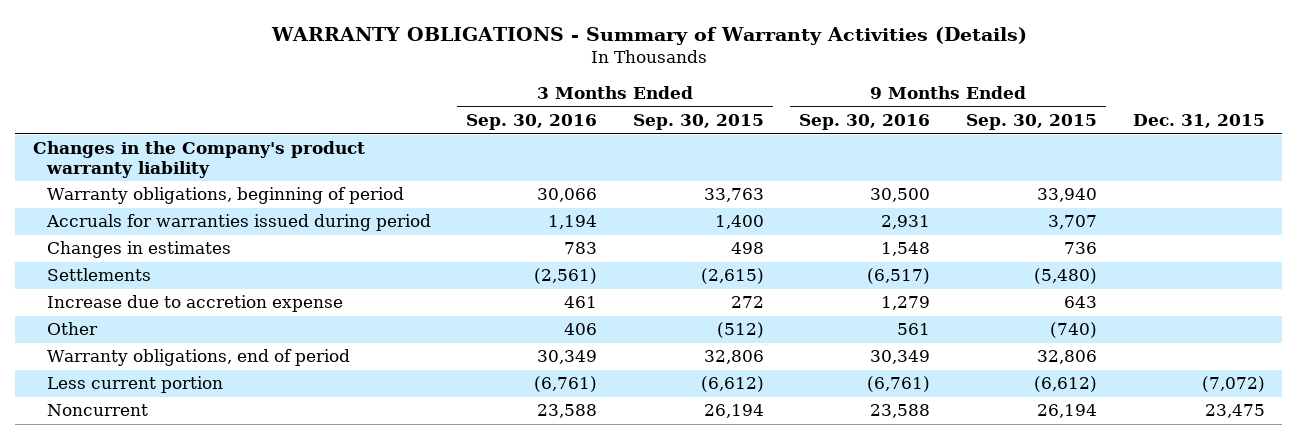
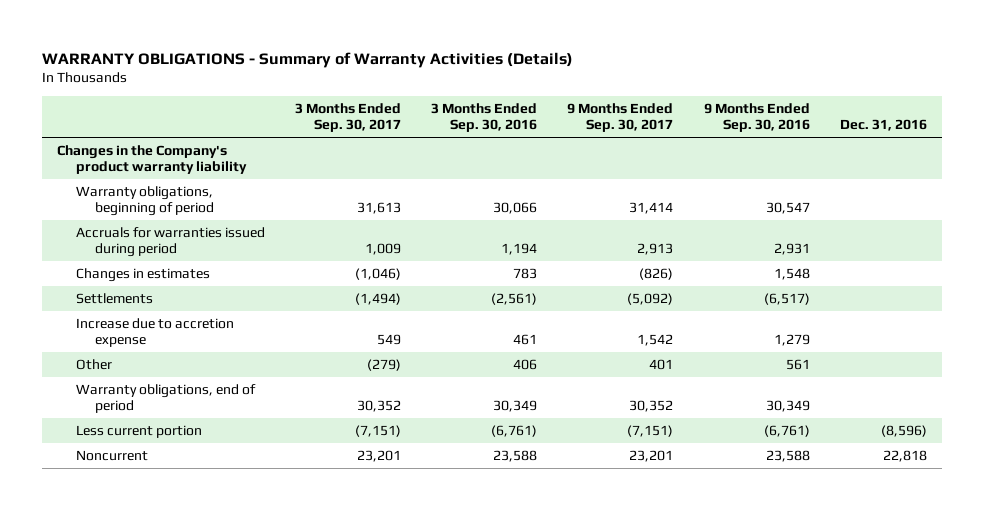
[632,114,764,131] Sep. 30, 2015 -> none
[965,114,1097,131] Sep. 30, 2015 -> none
[1132,114,1265,129] Dec. 31, 2015 -> none
none -> [294,103,401,133] 3 Months Ended Sep. 30, 2017
none -> [567,103,674,133] 9 Months Ended Sep. 30, 2017
none -> [839,119,927,132] Dec. 31, 2016
[870,188,931,203] 30,500 -> [765,201,810,214] 30,547

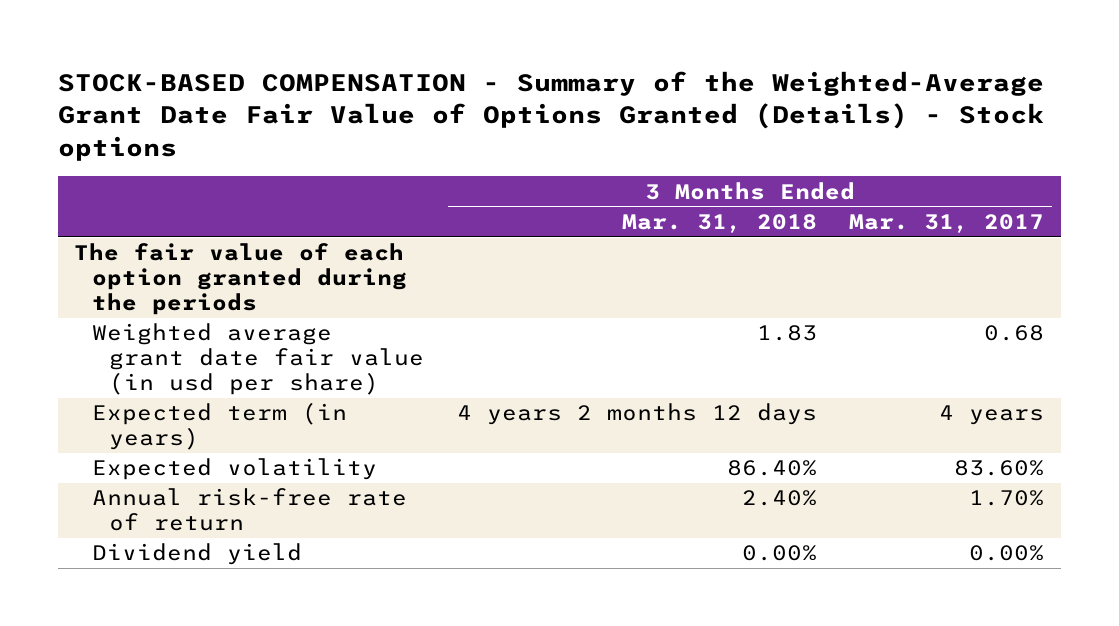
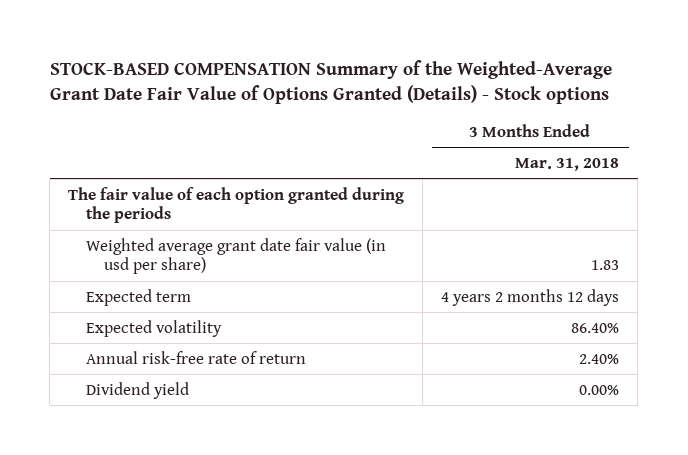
[58,70,1045,161] STOCK-BASED COMPENSATION - Summary of the Weighted-Average Grant Date Fair Value of Options Granted (Details) - Stock options -> [49,59,612,105] STOCK-BASED COMPENSATION Summary of the Weighted-Average Grant Date Fair Value of Options Granted (Details) - Stock options
[849,213,1045,233] Mar. 31, 2017 -> none
[91,402,347,451] Expected term (in years) -> [86,288,192,306] Expected term

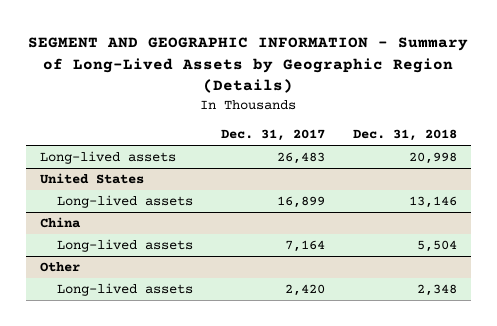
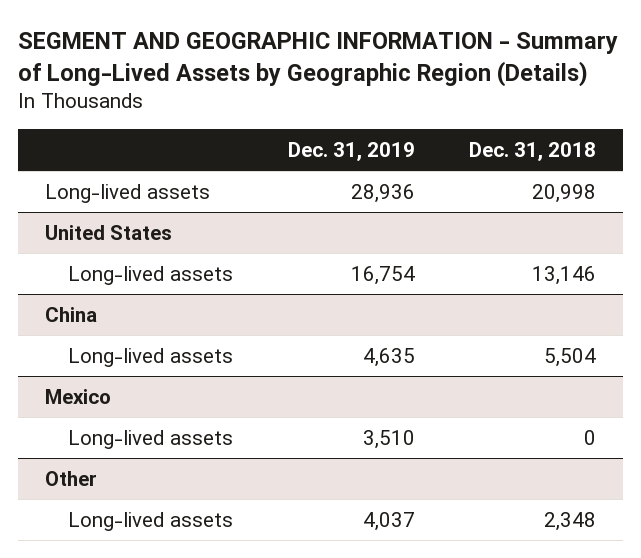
[220,129,325,142] Dec. 31, 2017 -> none
none -> [287,141,415,161] Dec. 31, 2019
none -> [44,388,111,404] Mexico
none -> [68,429,234,449] Long-lived assets

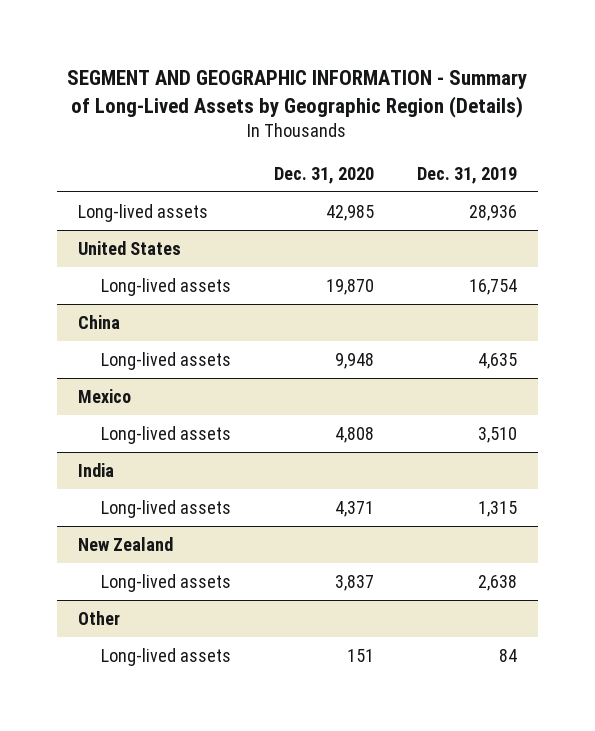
[468,141,596,161] Dec. 31, 2018 -> none
none -> [273,166,374,184] Dec. 31, 2020
none -> [78,462,115,477] India
none -> [100,499,231,518] Long-lived assets
none -> [78,536,174,551] New Zealand
none -> [100,573,231,592] Long-lived assets
[362,511,415,531] 4,037 -> [498,648,517,662] 84

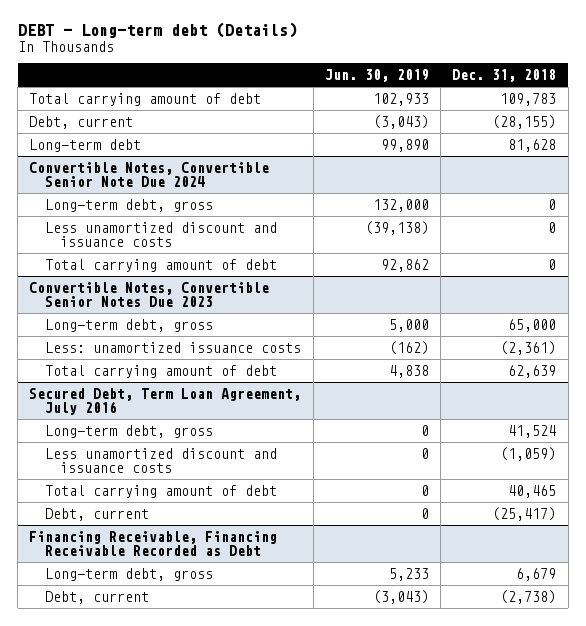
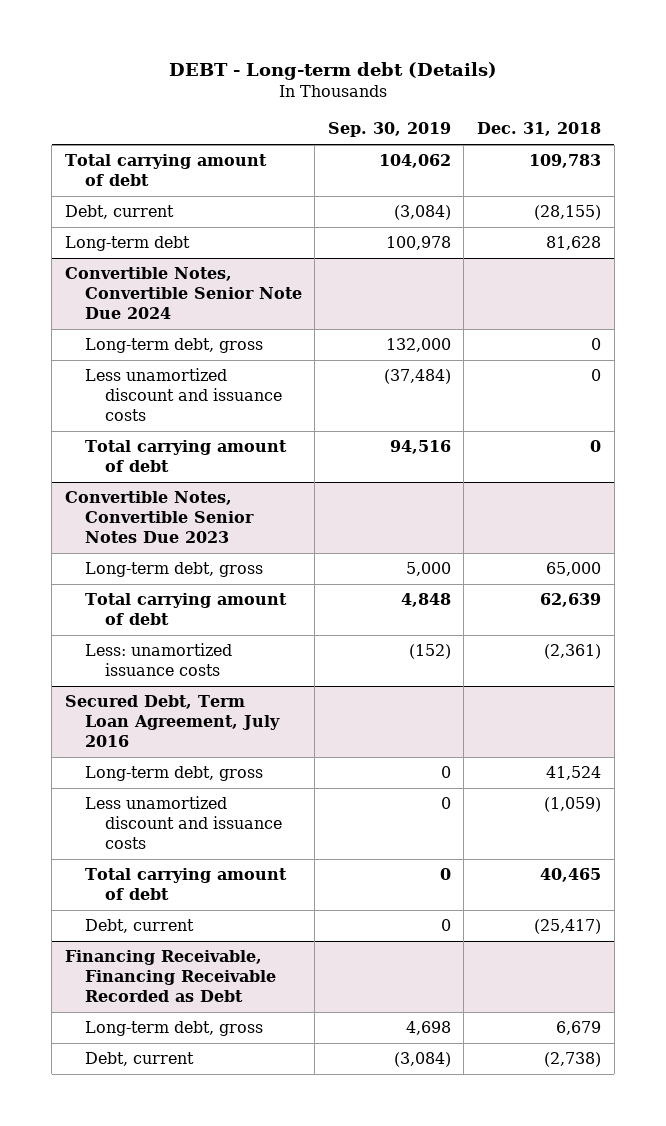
[324,69,429,83] Jun. 30, 2019 -> none
none -> [327,122,451,138] Sep. 30, 2019
[44,341,301,353] Less: unamortized issuance costs -> [84,643,232,677] Less: unamortized issuance costs

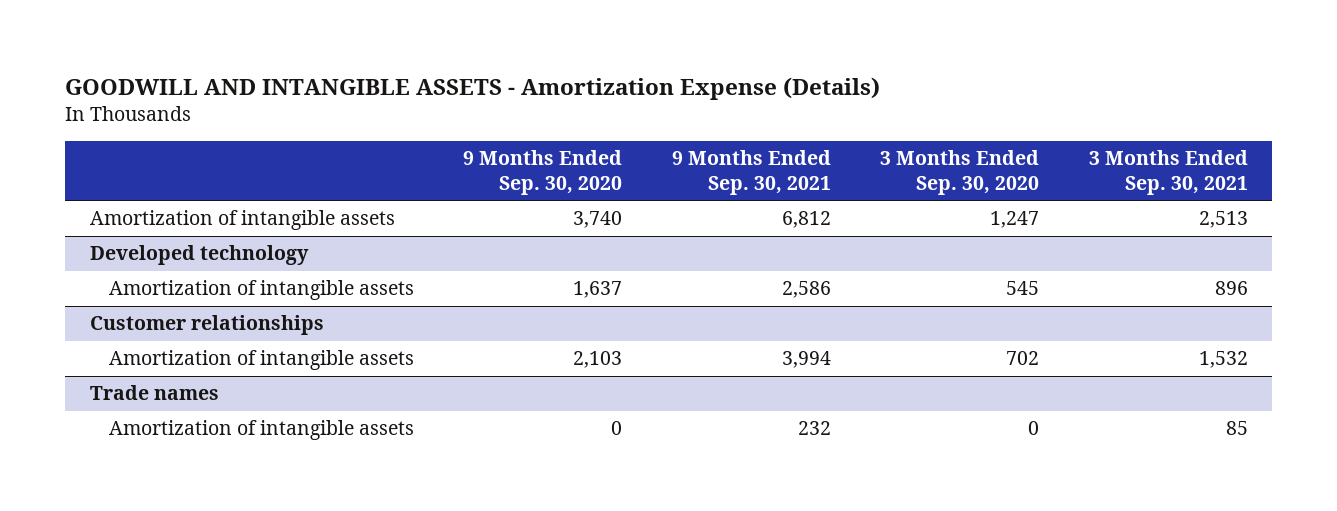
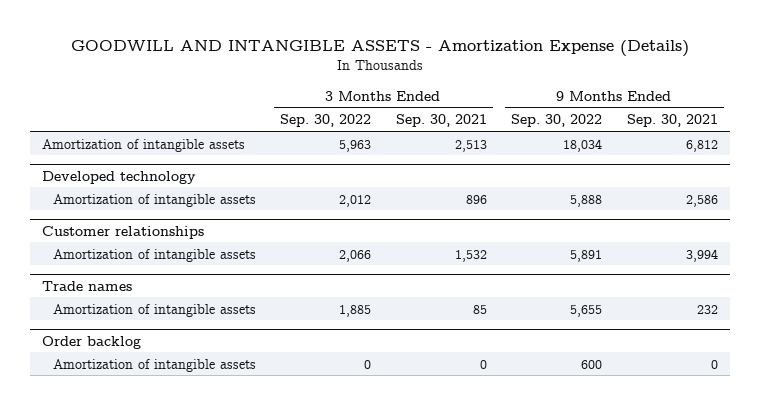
[463,150,623,195] 9 Months Ended Sep. 30, 2020 -> none
[880,150,1040,195] 3 Months Ended Sep. 30, 2020 -> none
none -> [280,114,372,128] Sep. 30, 2022
none -> [511,114,603,128] Sep. 30, 2022
none -> [42,335,142,349] Order backlog
none -> [52,358,256,372] Amortization of intangible assets

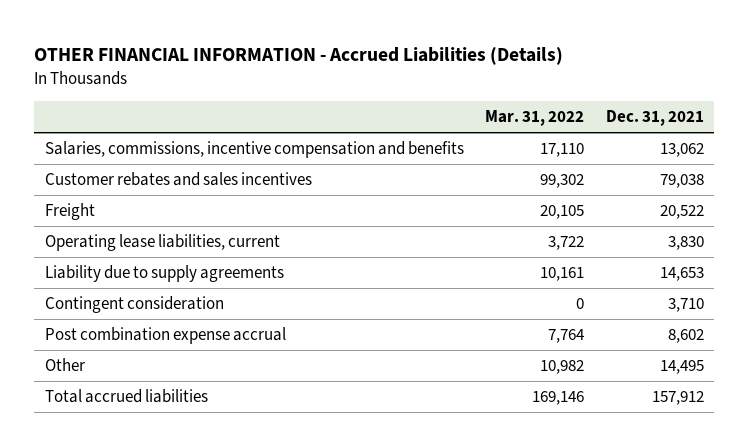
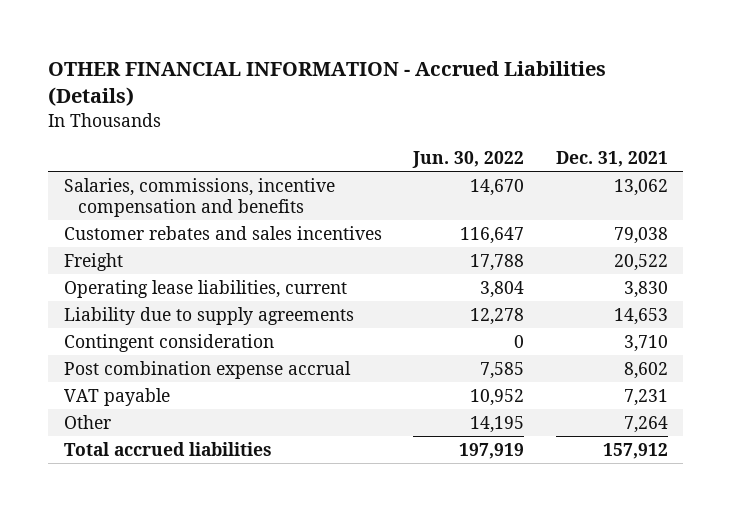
[485,110,585,127] Mar. 31, 2022 -> none
none -> [412,151,525,169] Jun. 30, 2022
none -> [64,387,171,406] VAT payable
[659,360,704,375] 14,495 -> [623,415,668,433] 7,264

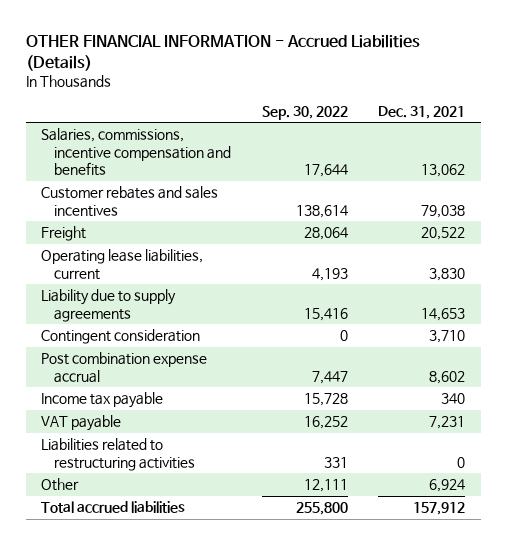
[412,151,525,169] Jun. 30, 2022 -> none
none -> [261,105,348,120] Sep. 30, 2022
none -> [40,392,163,409] Income tax payable
none -> [40,438,196,471] Liabilities related to restructuring activities
[623,415,668,433] 7,264 -> [429,479,466,493] 6,924

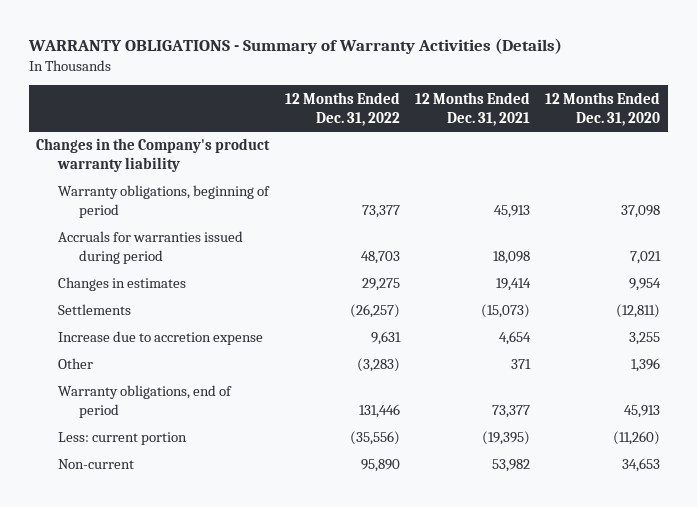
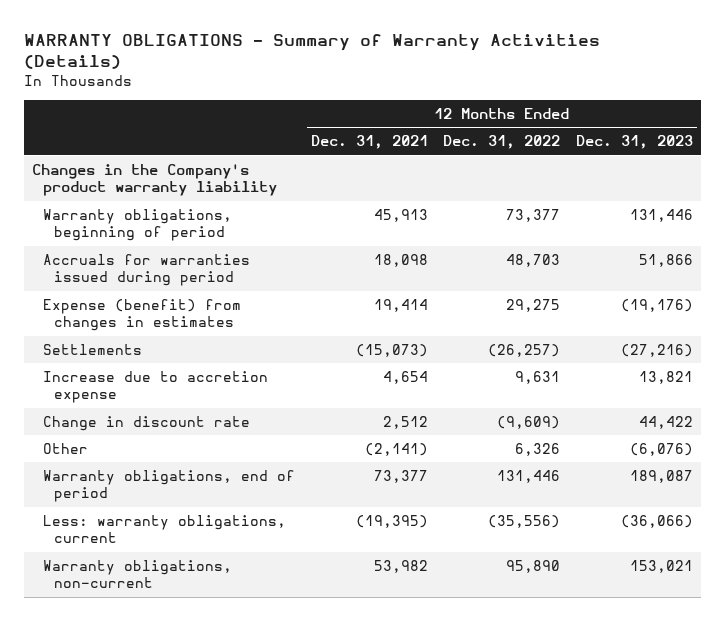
[545,91,661,126] 12 Months Ended Dec. 31, 2020 -> none
none -> [576,135,694,150] Dec. 31, 2023
[57,277,186,292] Changes in estimates -> [42,298,241,332] Expense (benefit) from changes in estimates
none -> [42,415,250,431] Change in discount rate
[356,358,400,373] (3,283) -> [515,442,561,456] 6,326
[510,359,531,370] 371 -> [364,442,428,456] (2,141)
[57,432,187,446] Less: current portion -> [42,514,286,544] Less: warranty obligations, current
[57,459,134,470] Non-current -> [42,559,232,589] Warranty obligations, non-current

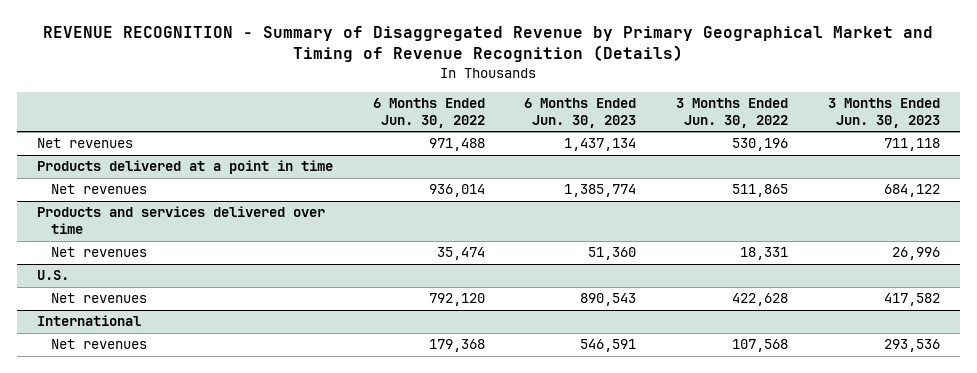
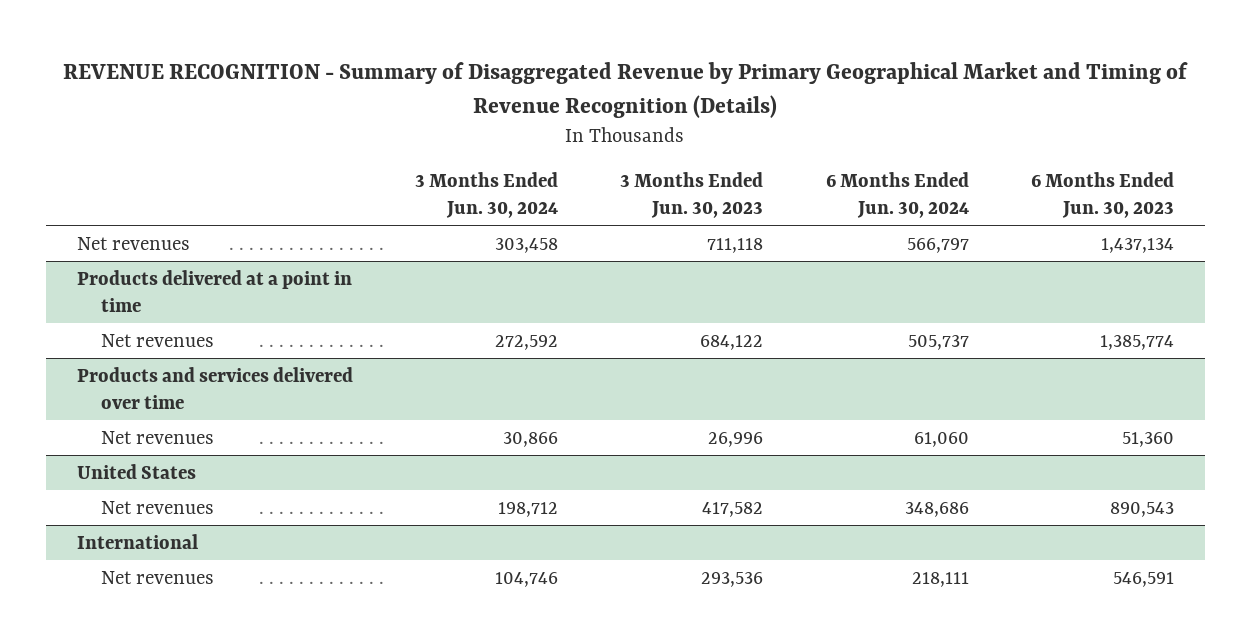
[372,98,485,129] 6 Months Ended Jun. 30, 2022 -> none
[676,98,789,129] 3 Months Ended Jun. 30, 2022 -> none
none -> [415,172,559,218] 3 Months Ended Jun. 30, 2024
none -> [825,172,969,218] 6 Months Ended Jun. 30, 2024
[36,270,69,281] U.S. -> [76,463,196,479] United States

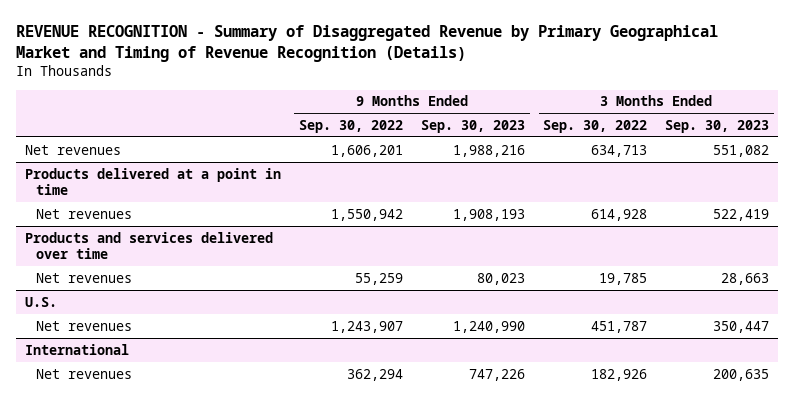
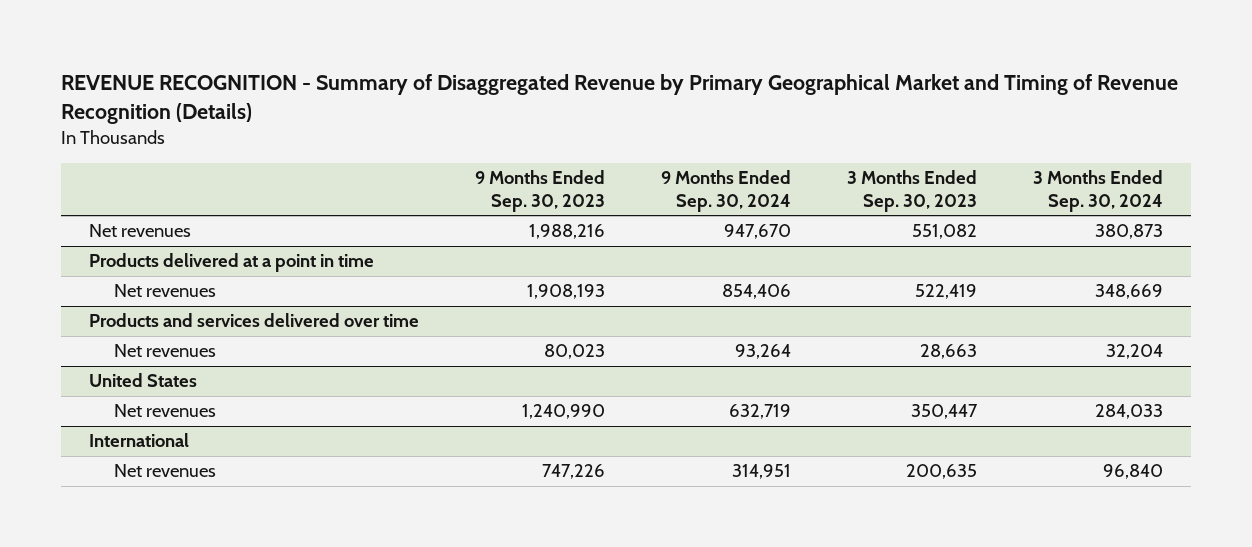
[298,119,403,133] Sep. 30, 2022 -> none
[543,119,648,133] Sep. 30, 2022 -> none
none -> [660,170,791,213] 9 Months Ended Sep. 30, 2024
none -> [1033,170,1164,213] 3 Months Ended Sep. 30, 2024
[24,296,57,307] U.S. -> [88,373,197,388] United States

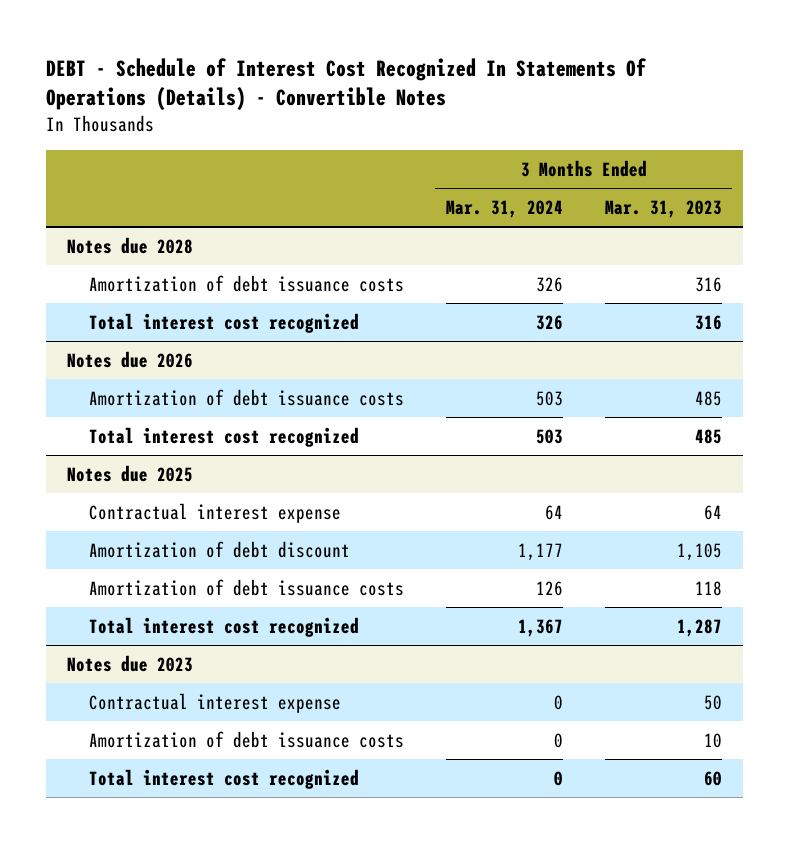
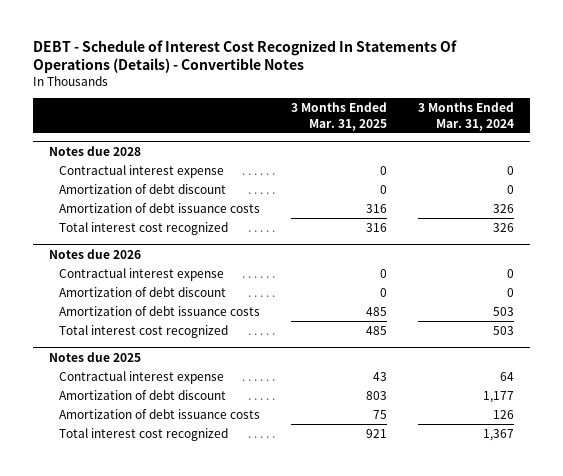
[604,199,722,218] Mar. 31, 2023 -> none
none -> [291,102,388,131] 3 Months Ended Mar. 31, 2025
none -> [58,164,224,178] Contractual interest expense
none -> [58,183,226,194] Amortization of debt discount
none -> [58,267,224,281] Contractual interest expense
none -> [58,286,226,297] Amortization of debt discount
[67,654,194,672] Notes due 2023 -> none
[88,692,341,713] Contractual interest expense -> none
[88,730,404,748] Amortization of debt issuance costs -> none
[88,768,359,789] Total interest cost recognized -> none

